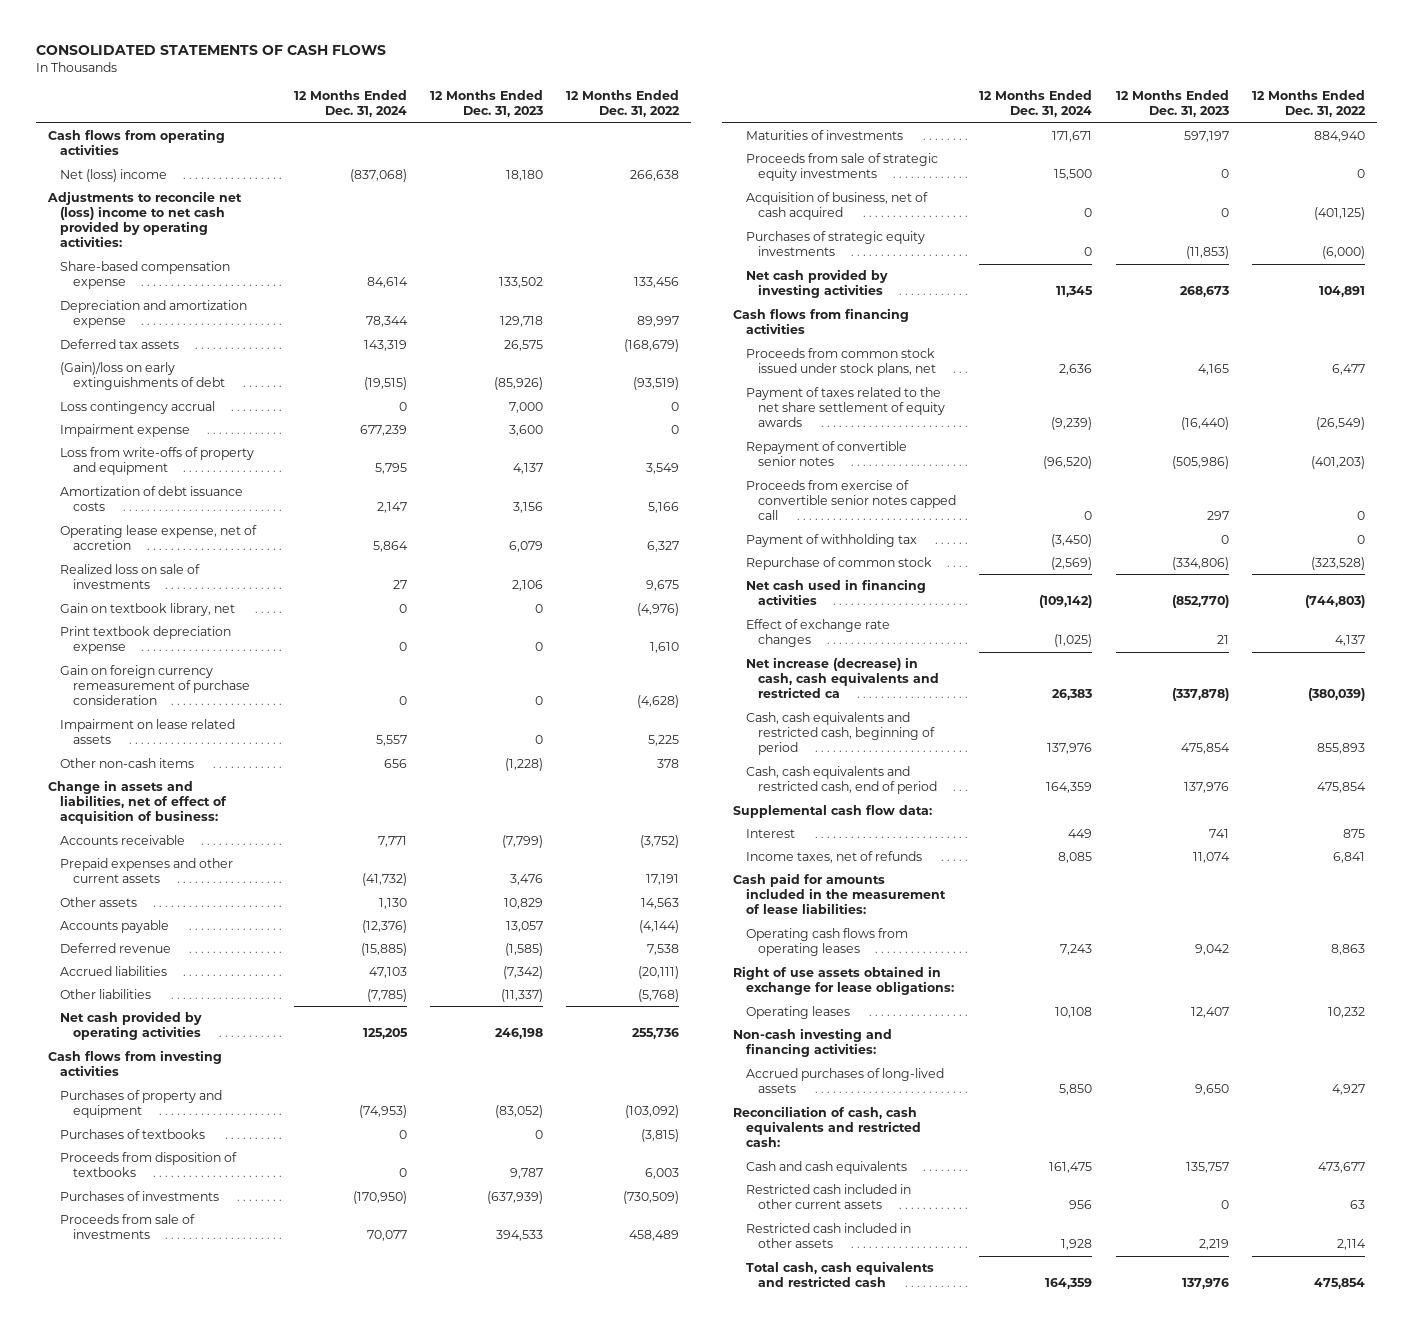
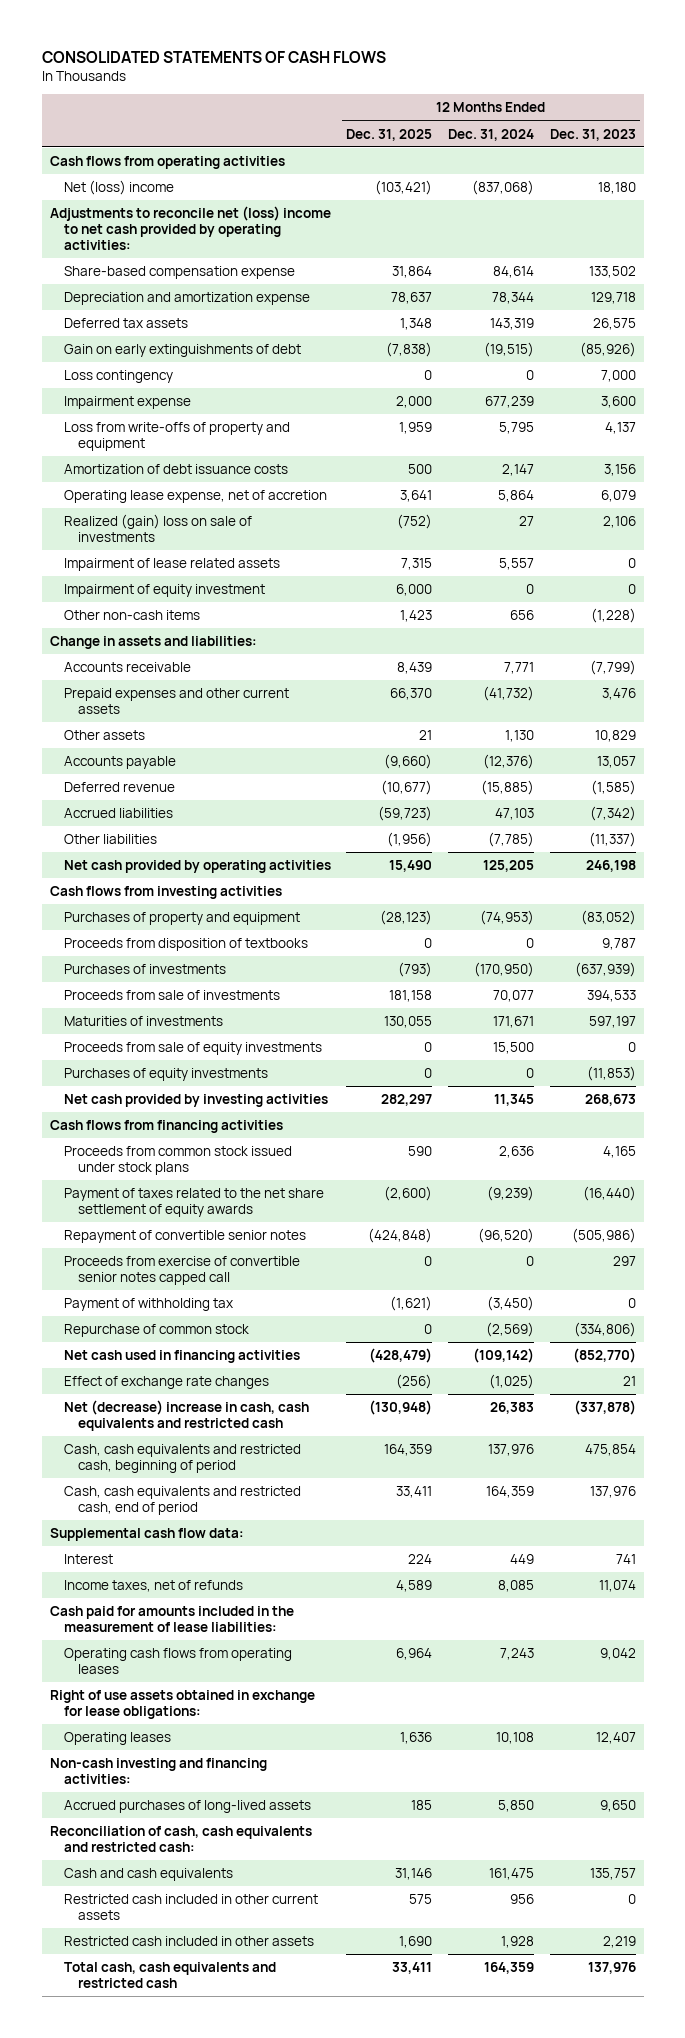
[566,90,681,118] 12 Months Ended Dec. 31, 2022 -> none
none -> [346,128,433,141] Dec. 31, 2025
[60,361,225,391] (Gain)/loss on early extinguishments of debt -> [63,343,301,357] Gain on early extinguishments of debt
[60,400,216,414] Loss contingency accrual -> [63,369,173,383] Loss contingency
[60,602,236,616] Gain on textbook library, net -> none
[60,625,232,655] Print textbook depreciation expense -> none
[60,664,250,706] Gain on foreign currency remeasurement of purchase consideration -> none
[60,563,201,590] Realized loss on sale of investments -> [63,513,252,542] Realized (gain) loss on sale of investments
[60,718,236,745] Impairment on lease related assets -> [63,557,280,571] Impairment of lease related assets
none -> [63,583,265,597] Impairment of equity investment
[47,779,228,825] Change in assets and liabilities, net of effect of acquisition of business: -> [49,635,257,649] Change in assets and liabilities:
[60,1128,206,1139] Purchases of textbooks -> none
[745,191,928,221] Acquisition of business, net of cash acquired -> none
[745,152,938,182] Proceeds from sale of strategic equity investments -> [63,1041,322,1055] Proceeds from sale of equity investments
[745,230,925,257] Purchases of strategic equity investments -> [63,1067,268,1081] Purchases of equity investments
[745,347,936,377] Proceeds from common stock issued under stock plans, net -> [63,1145,292,1175] Proceeds from common stock issued under stock plans
[745,656,939,699] Net increase (decrease) in cash, cash equivalents and restricted ca -> [63,1399,309,1431] Net (decrease) increase in cash, cash equivalents and restricted cash

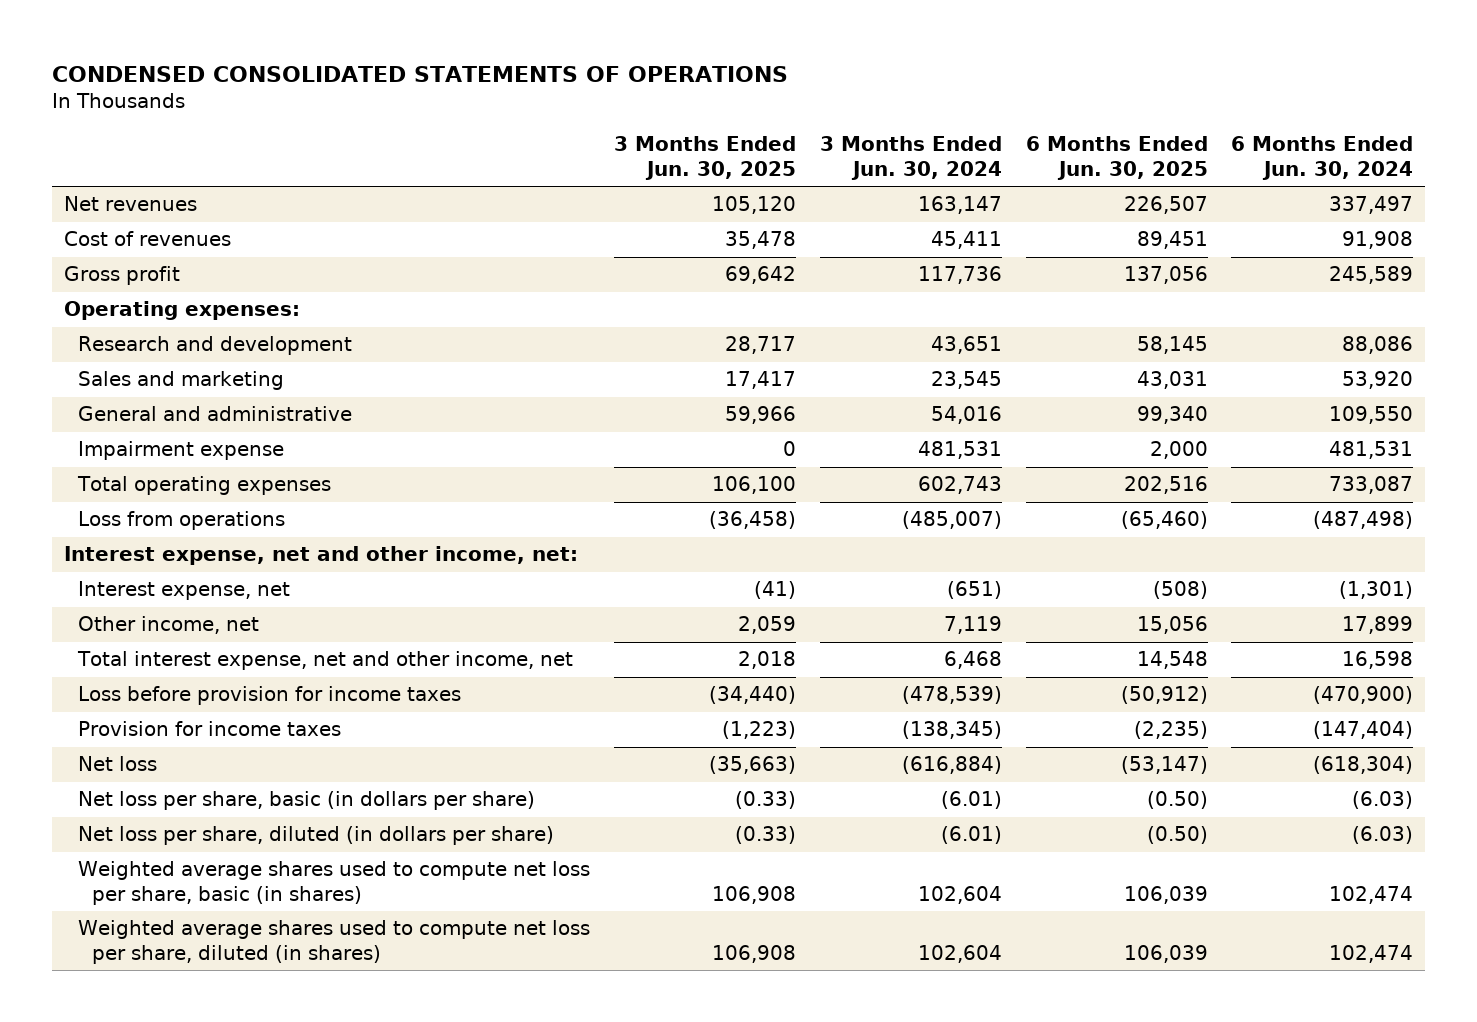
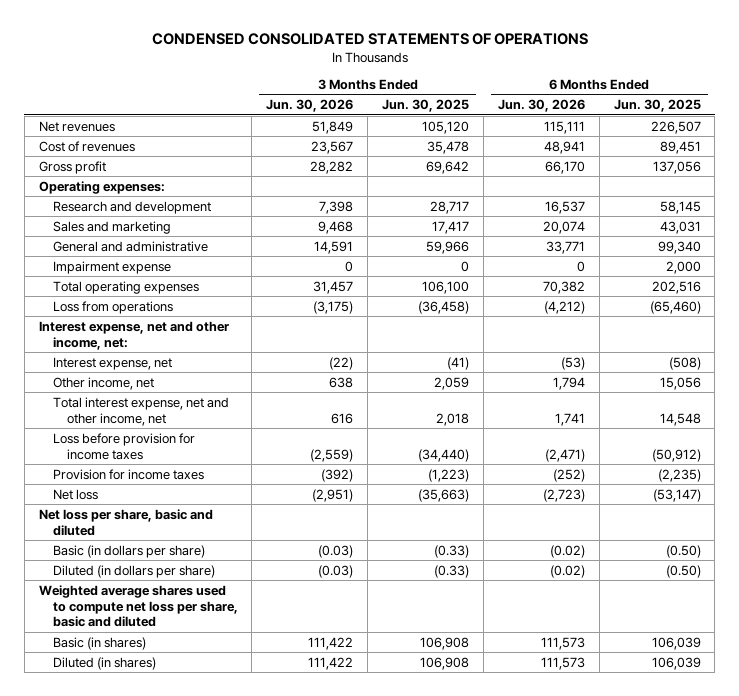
[819,136,1002,180] 3 Months Ended Jun. 30, 2024 -> none
[1231,136,1414,180] 6 Months Ended Jun. 30, 2024 -> none
none -> [266,99,354,113] Jun. 30, 2026
none -> [497,99,585,113] Jun. 30, 2026
none -> [38,508,213,536] Net loss per share, basic and diluted
[77,791,535,811] Net loss per share, basic (in dollars per share) -> [52,544,205,558] Basic (in dollars per share)
[77,826,554,846] Net loss per share, diluted (in dollars per share) -> [52,564,215,578] Diluted (in dollars per share)
none -> [38,584,238,628] Weighted average shares used to compute net loss per share, basic and diluted
[77,861,590,905] Weighted average shares used to compute net loss per share, basic (in shares) -> [52,636,146,650] Basic (in shares)
[77,920,590,964] Weighted average shares used to compute net loss per share, diluted (in shares) -> [52,656,156,670] Diluted (in shares)

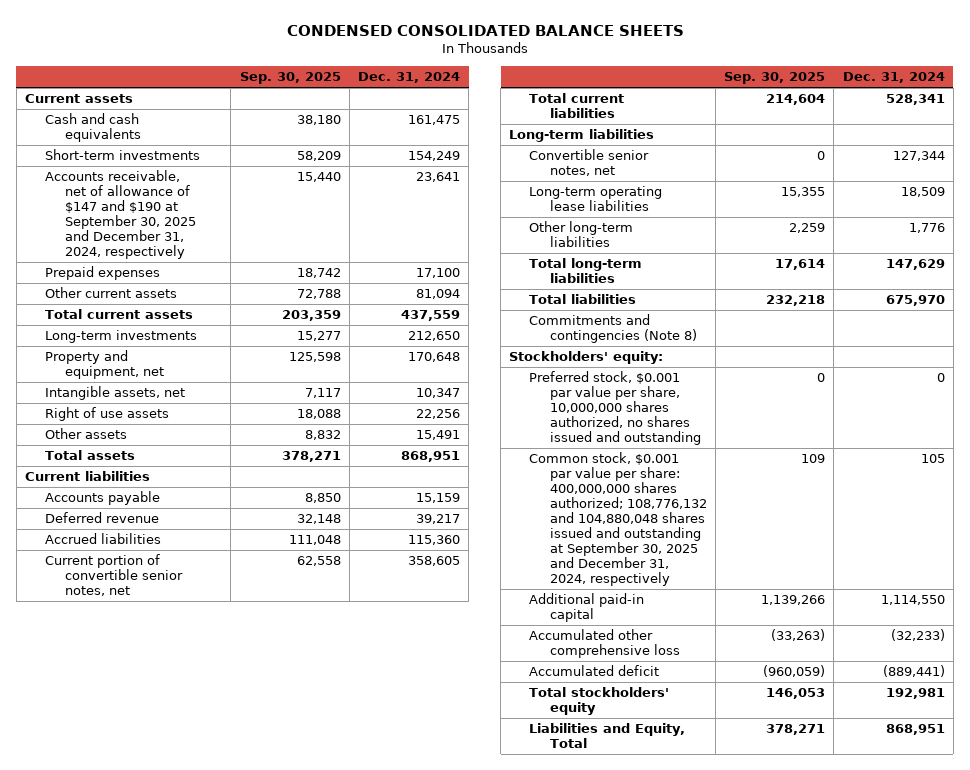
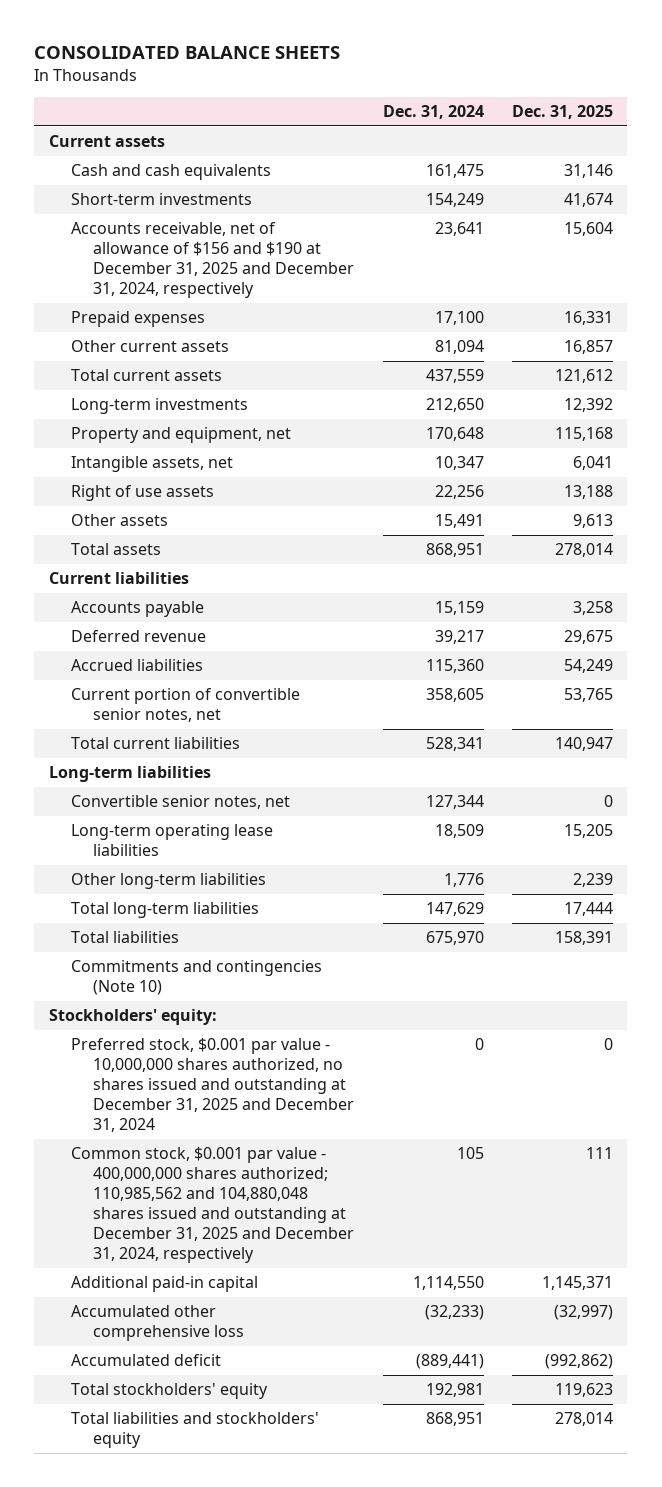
[286,25,684,37] CONDENSED CONSOLIDATED BALANCE SHEETS -> [34,46,341,60] CONSOLIDATED BALANCE SHEETS
[239,72,341,85] Sep. 30, 2025 -> none
none -> [512,104,614,119] Dec. 31, 2025
[45,170,197,260] Accounts receivable, net of allowance of $147 and $190 at September 30, 2025 and December 31, 2024, respectively -> [70,222,355,299] Accounts receivable, net of allowance of $156 and $190 at December 31, 2025 and December 31, 2024, respectively
[529,314,697,344] Commitments and contingencies (Note 8) -> [70,960,322,996] Commitments and contingencies (Note 10)
[529,371,701,446] Preferred stock, $0.001 par value per share, 10,000,000 shares authorized, no shares issued and outstanding -> [70,1038,355,1133] Preferred stock, $0.001 par value - 10,000,000 shares authorized, no shares issued and outstanding at December 31, 2025 and December 31, 2024
[529,452,707,586] Common stock, $0.001 par value per share: 400,000,000 shares authorized; 108,776,132 and 104,880,048 shares issued and outstanding at September 30, 2025 and December 31, 2024, respectively -> [70,1147,355,1264] Common stock, $0.001 par value - 400,000,000 shares authorized; 110,985,562 and 104,880,048 shares issued and outstanding at December 31, 2025 and December 31, 2024, respectively
[529,723,686,749] Liabilities and Equity, Total -> [70,1412,319,1449] Total liabilities and stockholders' equity

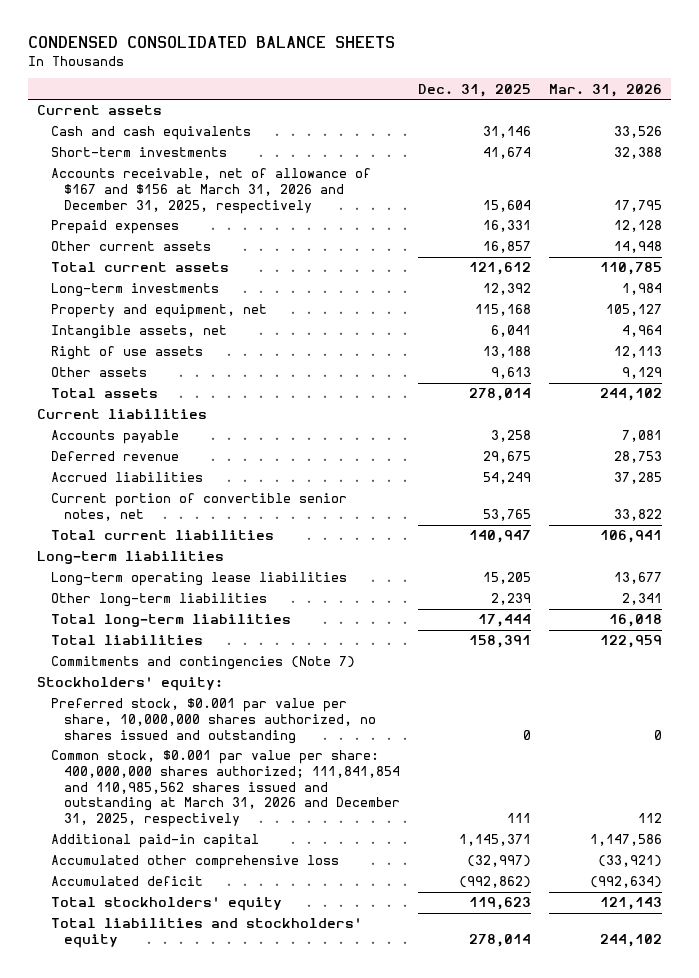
[34,46,341,60] CONSOLIDATED BALANCE SHEETS -> [28,36,396,49] CONDENSED CONSOLIDATED BALANCE SHEETS
[382,104,484,119] Dec. 31, 2024 -> none
none -> [548,83,662,97] Mar. 31, 2026
[70,222,355,299] Accounts receivable, net of allowance of $156 and $190 at December 31, 2025 and December 31, 2024, respectively -> [50,168,371,214] Accounts receivable, net of allowance of $167 and $156 at March 31, 2026 and December 31, 2025, respectively
[70,795,290,810] Convertible senior notes, net -> none
[70,960,322,996] Commitments and contingencies (Note 10) -> [50,656,355,671] Commitments and contingencies (Note 7)
[70,1038,355,1133] Preferred stock, $0.001 par value - 10,000,000 shares authorized, no shares issued and outstanding at December 31, 2025 and December 31, 2024 -> [50,698,377,744] Preferred stock, $0.001 par value per share, 10,000,000 shares authorized, no shares issued and outstanding
[70,1147,355,1264] Common stock, $0.001 par value - 400,000,000 shares authorized; 110,985,562 and 104,880,048 shares issued and outstanding at December 31, 2025 and December 31, 2024, respectively -> [50,750,401,828] Common stock, $0.001 par value per share: 400,000,000 shares authorized; 111,841,854 and 110,985,562 shares issued and outstanding at March 31, 2026 and December 31, 2025, respectively

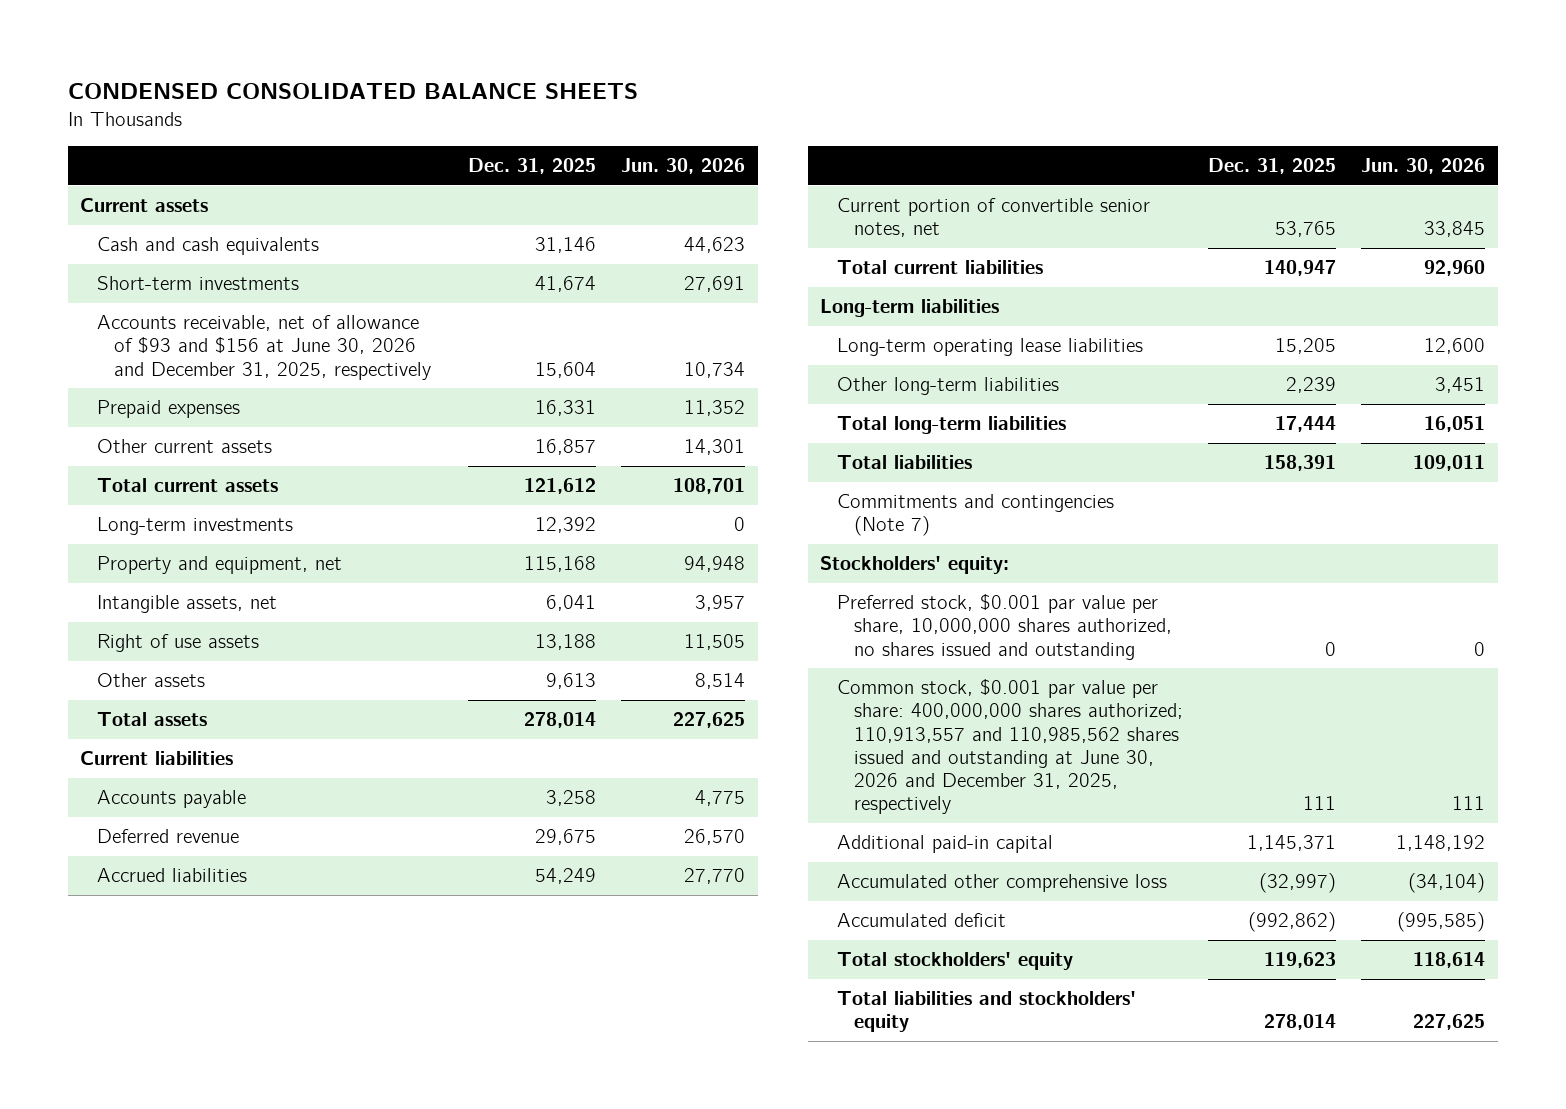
[548,83,662,97] Mar. 31, 2026 -> none
none -> [621,158,746,175] Jun. 30, 2026
[50,168,371,214] Accounts receivable, net of allowance of $167 and $156 at March 31, 2026 and December 31, 2025, respectively -> [97,315,431,380] Accounts receivable, net of allowance of $93 and $156 at June 30, 2026 and December 31, 2025, respectively
[50,750,401,828] Common stock, $0.001 par value per share: 400,000,000 shares authorized; 111,841,854 and 110,985,562 shares issued and outstanding at March 31, 2026 and December 31, 2025, respectively -> [837,679,1183,815] Common stock, $0.001 par value per share: 400,000,000 shares authorized; 110,913,557 and 110,985,562 shares issued and outstanding at June 30, 2026 and December 31, 2025, respectively

